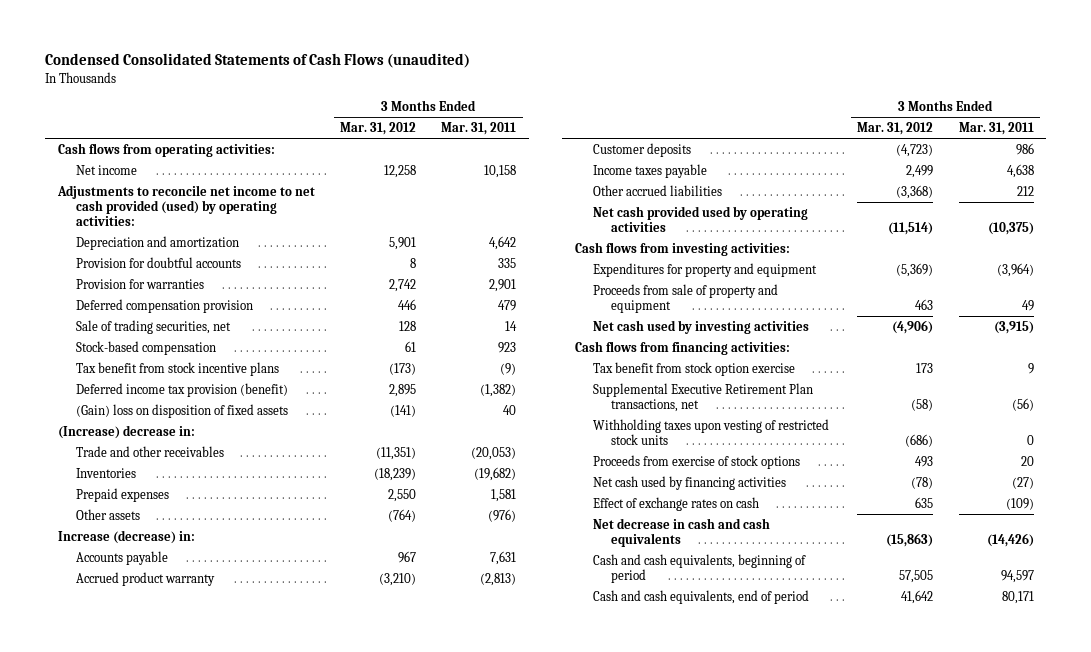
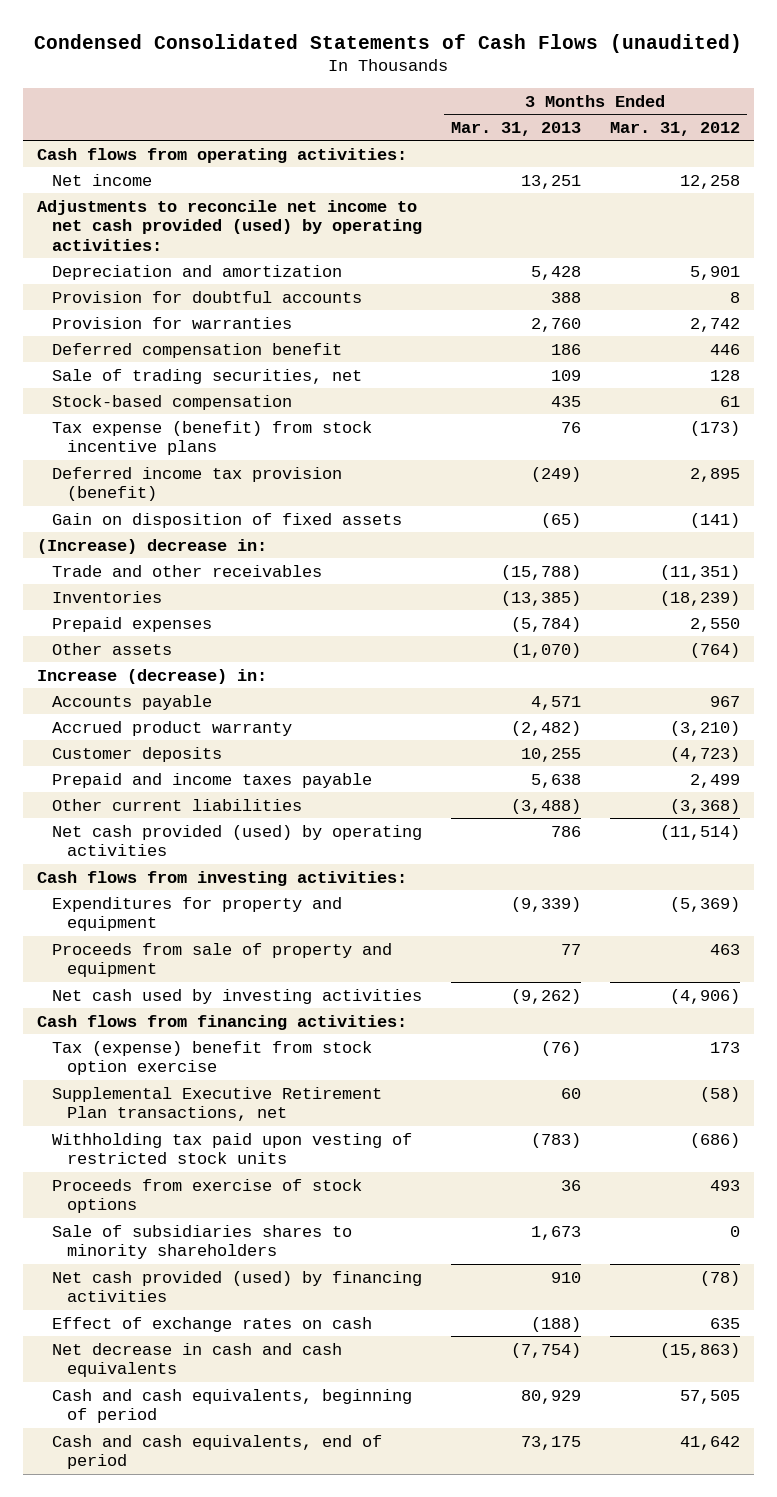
[441,122,517,136] Mar. 31, 2011 -> none
none -> [450,121,581,136] Mar. 31, 2013
[75,298,253,313] Deferred compensation provision -> [52,342,343,358] Deferred compensation benefit
[75,361,279,376] Tax benefit from stock incentive plans -> [52,420,373,456] Tax expense (benefit) from stock incentive plans
[75,403,288,418] (Gain) loss on disposition of fixed assets -> [52,512,403,528] Gain on disposition of fixed assets
[592,163,707,178] Income taxes payable -> [52,772,373,788] Prepaid and income taxes payable
[592,184,722,196] Other accrued liabilities -> [52,798,303,811] Other current liabilities
[592,205,808,233] Net cash provided used by operating activities -> [52,824,423,857] Net cash provided (used) by operating activities
[592,361,795,376] Tax benefit from stock option exercise -> [52,1040,373,1076] Tax (expense) benefit from stock option exercise
[592,418,829,446] Withholding taxes upon vesting of restricted stock units -> [52,1132,413,1165] Withholding tax paid upon vesting of restricted stock units
none -> [52,1224,353,1260] Sale of subsidiaries shares to minority shareholders
[592,475,786,490] Net cash used by financing activities -> [52,1270,423,1303] Net cash provided (used) by financing activities

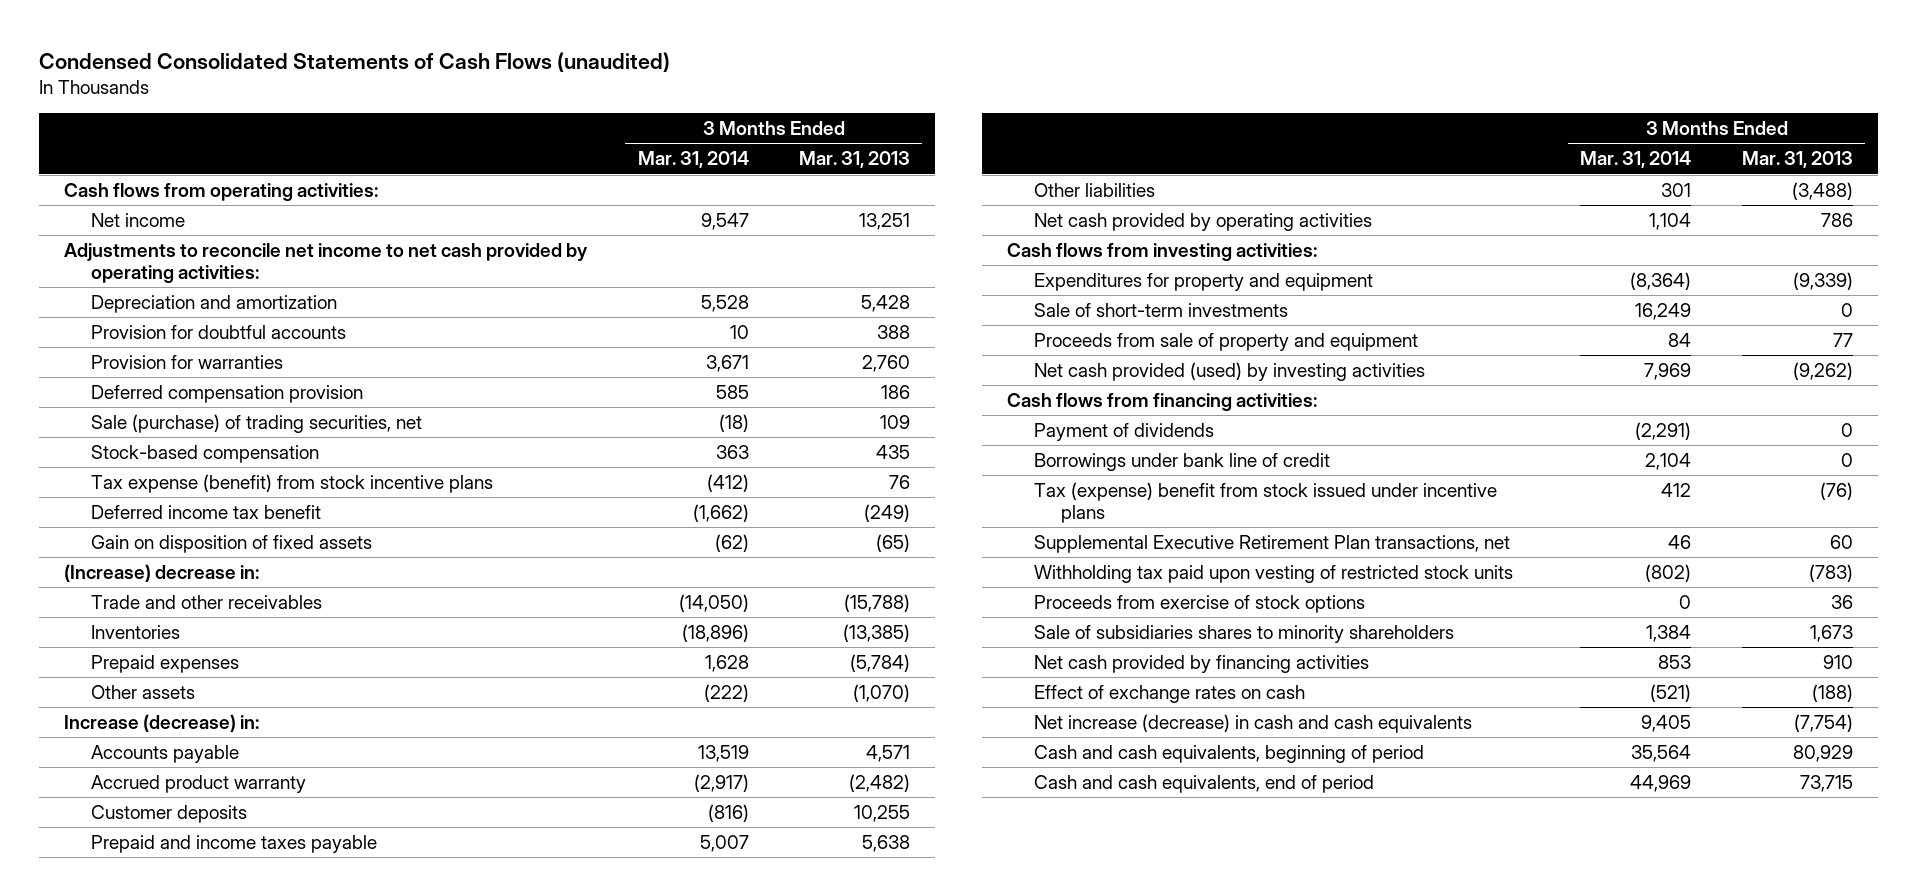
[609,121,740,136] Mar. 31, 2012 -> none
none -> [637,151,749,169] Mar. 31, 2014
[37,199,423,251] Adjustments to reconcile net income to net cash provided (used) by operating activities: -> [64,243,589,283] Adjustments to reconcile net income to net cash provided by operating activities:
[52,342,343,358] Deferred compensation benefit -> [91,385,364,404] Deferred compensation provision
[52,368,363,384] Sale of trading securities, net -> [91,414,423,434] Sale (purchase) of trading securities, net
[52,466,343,502] Deferred income tax provision (benefit) -> [91,505,322,520] Deferred income tax benefit
[52,798,303,811] Other current liabilities -> [1033,183,1155,198] Other liabilities
[52,824,423,857] Net cash provided (used) by operating activities -> [1033,213,1372,232] Net cash provided by operating activities
none -> [1033,303,1288,318] Sale of short-term investments
[52,988,423,1004] Net cash used by investing activities -> [1033,362,1425,382] Net cash provided (used) by investing activities
none -> [1033,423,1214,442] Payment of dividends
none -> [1033,453,1330,472] Borrowings under bank line of credit
[52,1040,373,1076] Tax (expense) benefit from stock option exercise -> [1033,482,1497,523] Tax (expense) benefit from stock issued under incentive plans
[52,1270,423,1303] Net cash provided (used) by financing activities -> [1033,655,1369,674] Net cash provided by financing activities
[52,1342,343,1378] Net decrease in cash and cash equivalents -> [1033,714,1472,734] Net increase (decrease) in cash and cash equivalents
[520,1435,581,1450] 73,175 -> [1799,775,1853,793] 73,715

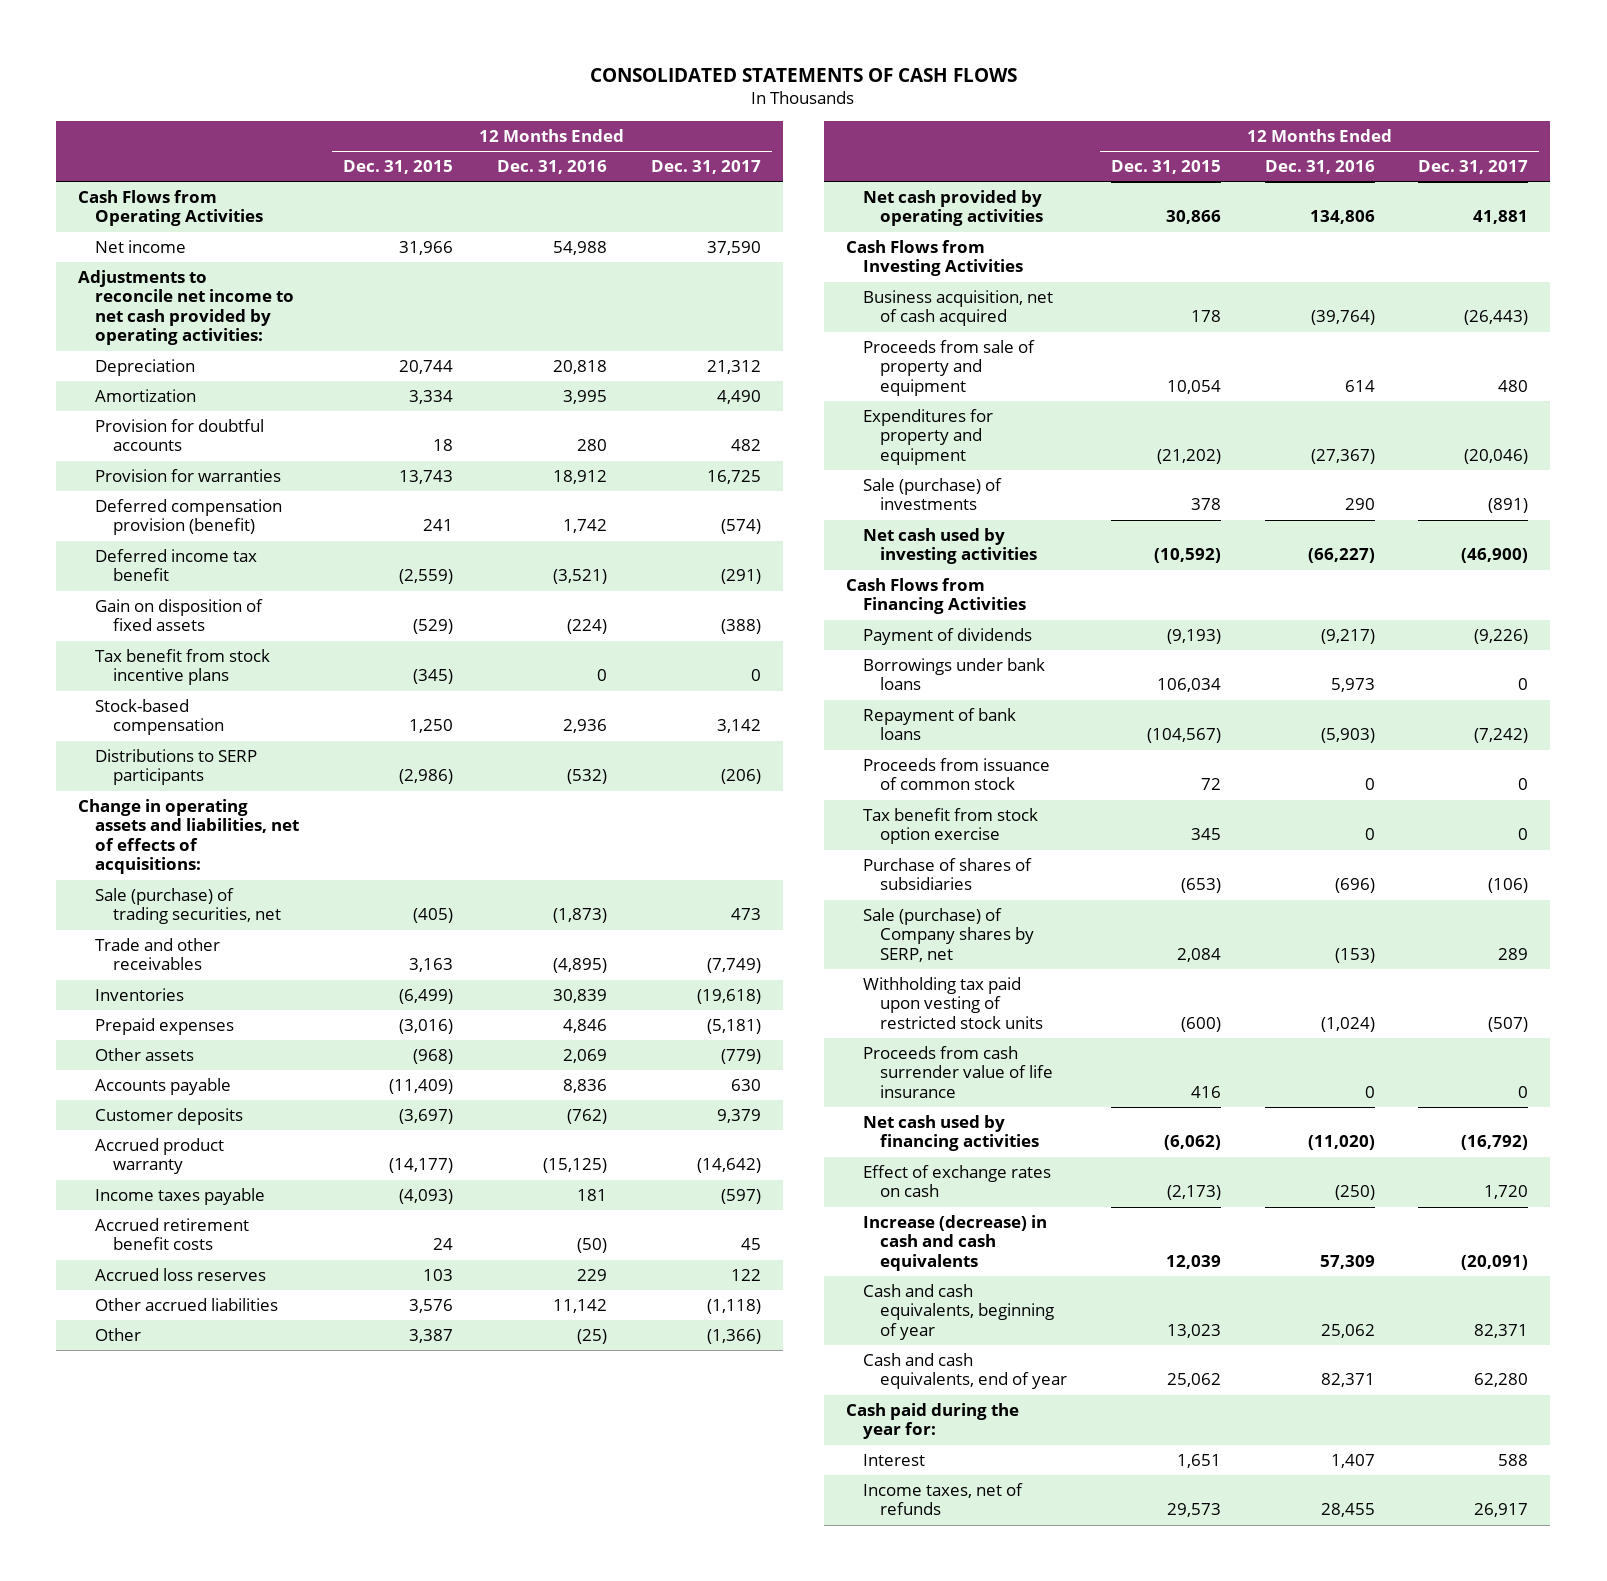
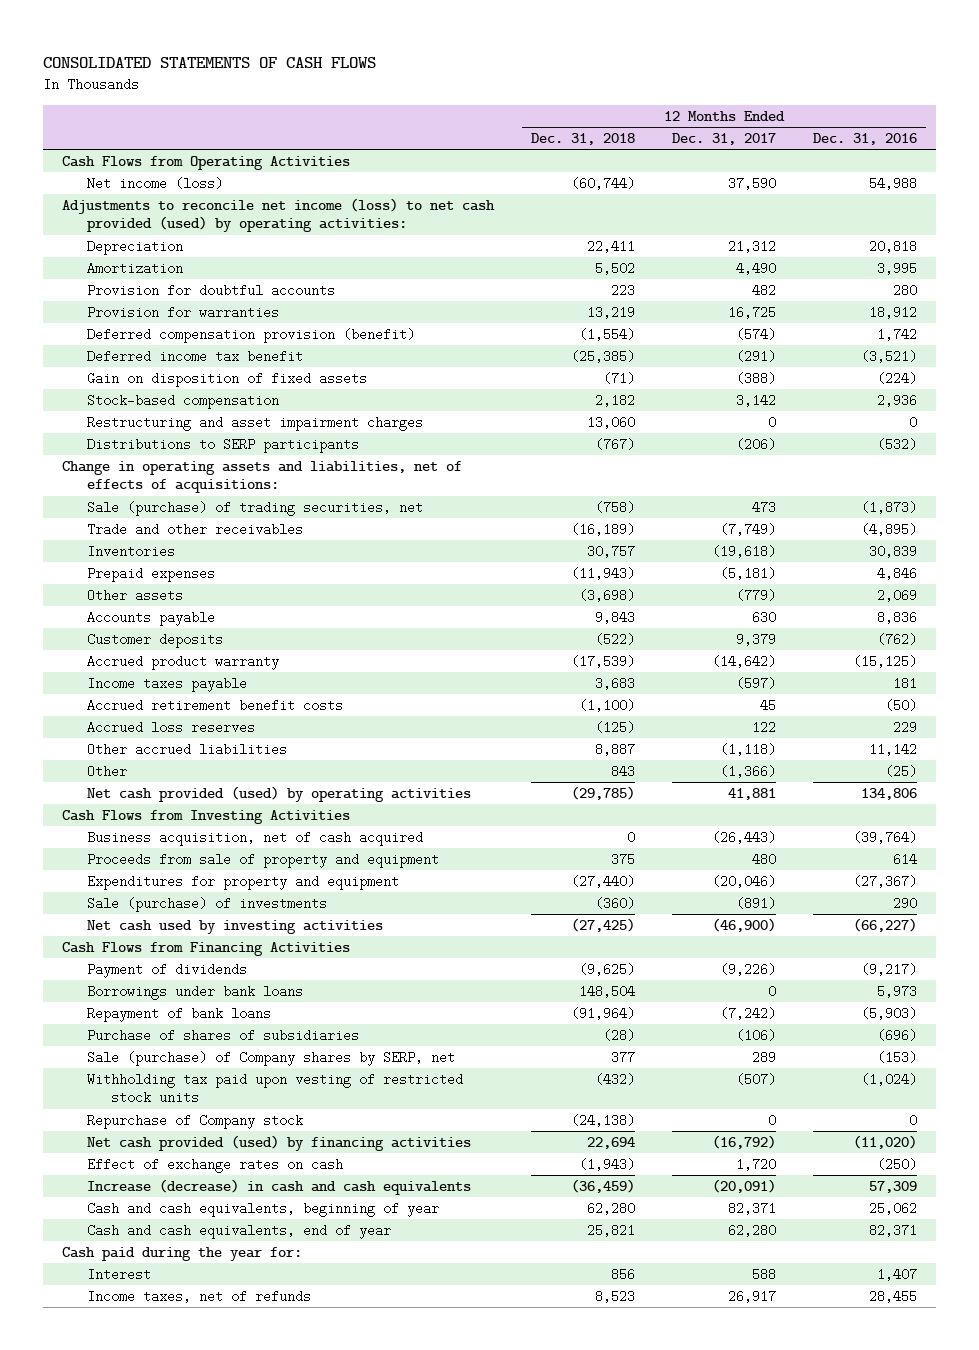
[343,159,454,174] Dec. 31, 2015 -> none
none -> [531,133,636,146] Dec. 31, 2018
[95,239,187,253] Net income -> [86,176,223,190] Net income (loss)
[78,269,295,346] Adjustments to reconcile net income to net cash provided by operating activities: -> [62,197,496,233] Adjustments to reconcile net income (loss) to net cash provided (used) by operating activities:
[95,648,271,686] Tax benefit from stock incentive plans -> none
none -> [86,415,423,431] Restructuring and asset impairment charges
[862,189,1044,227] Net cash provided by operating activities -> [86,785,471,802] Net cash provided (used) by operating activities
[862,757,1050,791] Proceeds from issuance of common stock -> none
[862,807,1038,845] Tax benefit from stock option exercise -> none
[862,1045,1054,1098] Proceeds from cash surrender value of life insurance -> none
none -> [86,1113,303,1129] Repurchase of Company stock
[862,1114,1040,1152] Net cash used by financing activities -> [86,1134,471,1151] Net cash provided (used) by financing activities

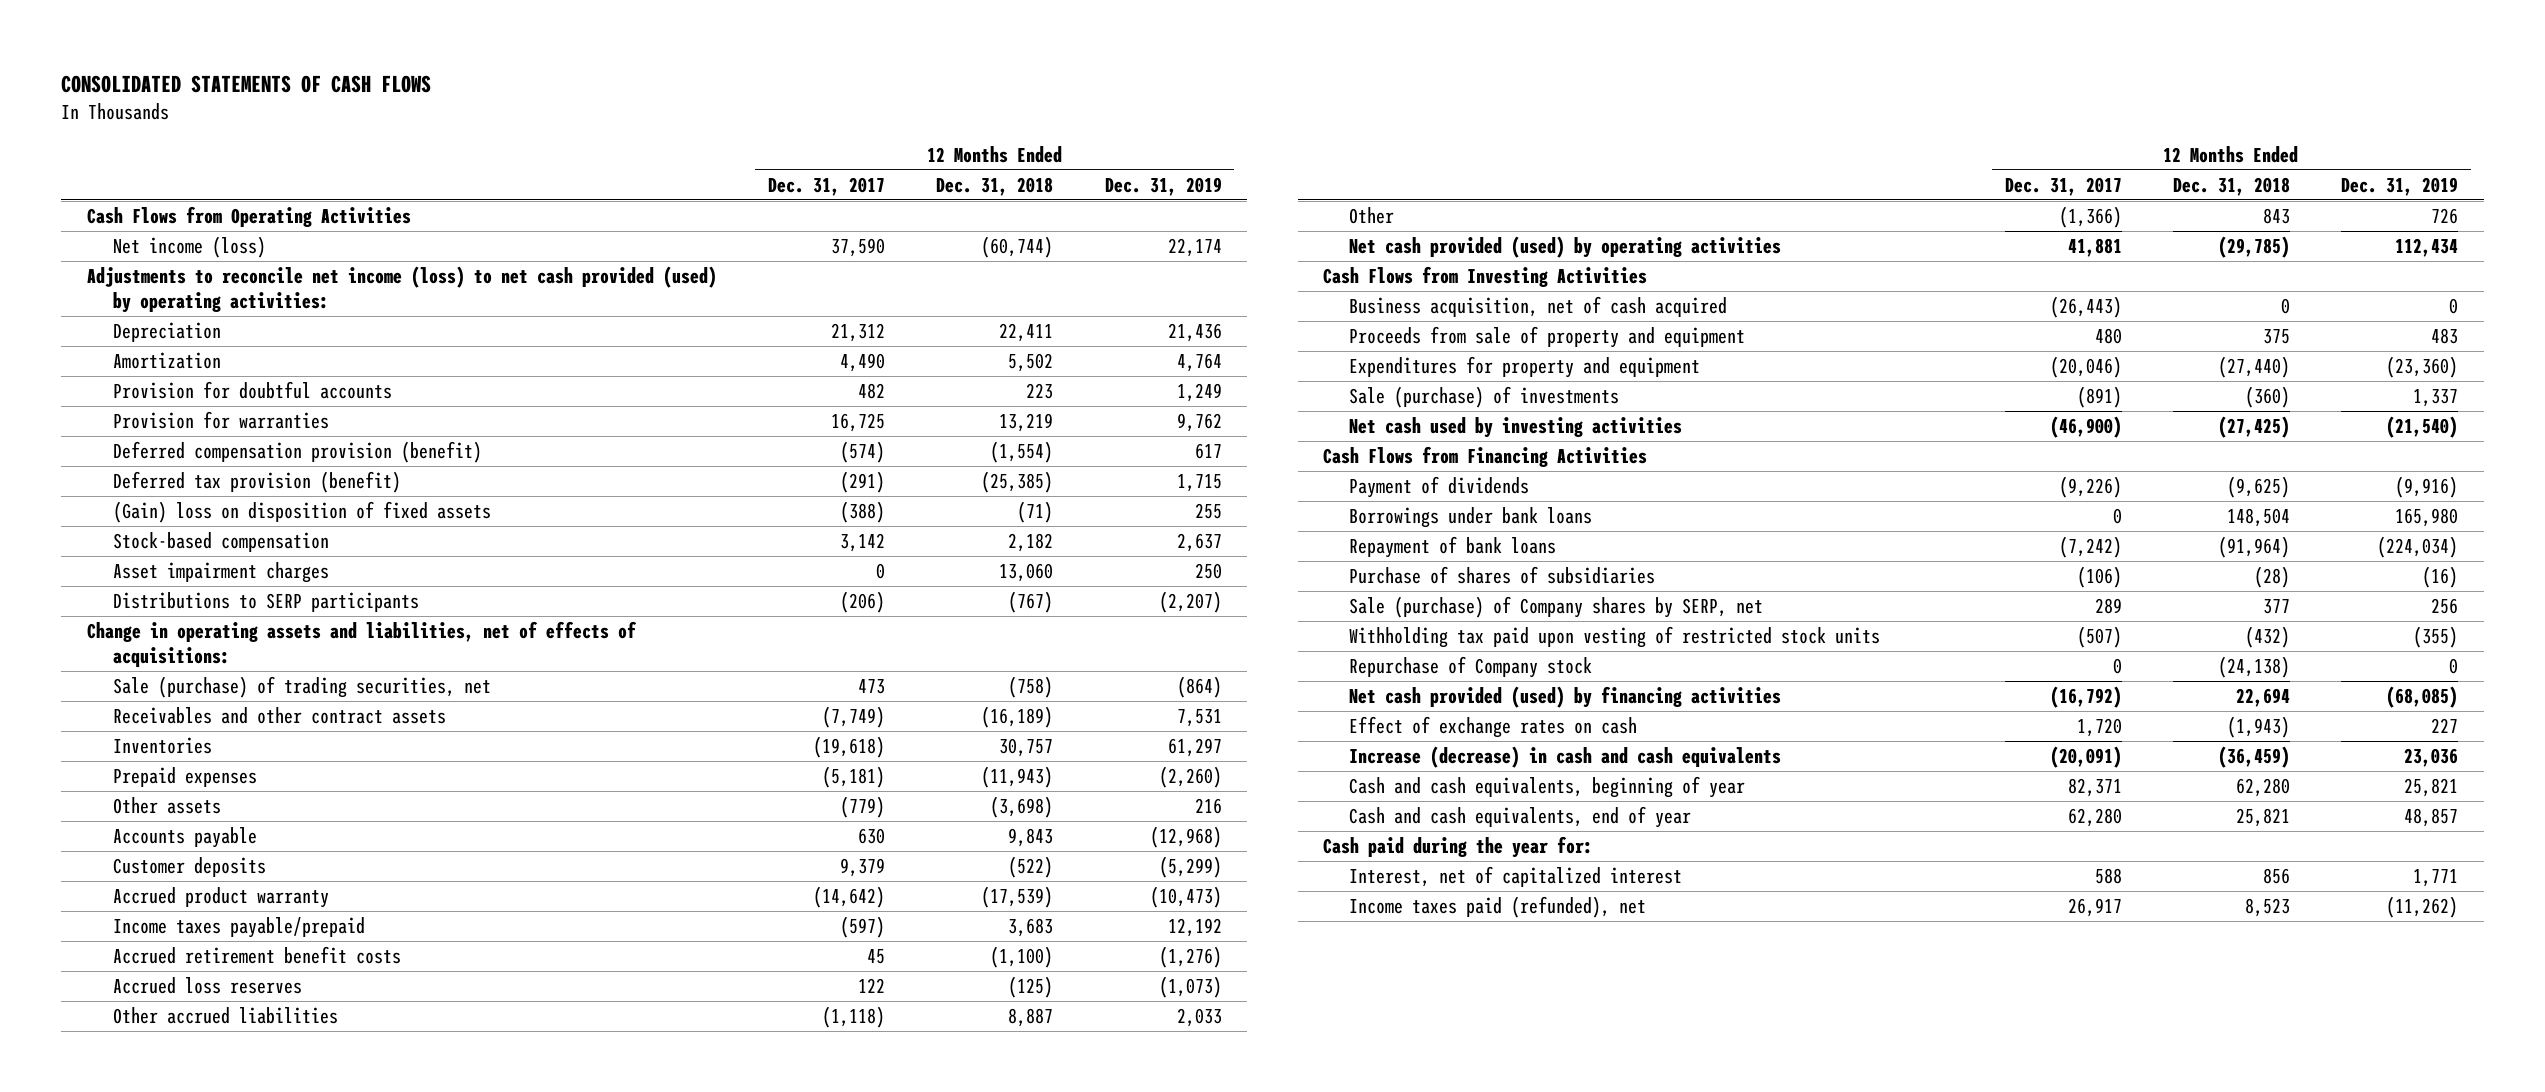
[813,133,918,146] Dec. 31, 2016 -> none
none -> [1104,176,1222,196] Dec. 31, 2019
[86,349,303,363] Deferred income tax benefit -> [112,471,401,494] Deferred tax provision (benefit)
[86,371,367,387] Gain on disposition of fixed assets -> [112,501,491,524] (Gain) loss on disposition of fixed assets
[86,415,423,431] Restructuring and asset impairment charges -> [112,562,329,584] Asset impairment charges
[86,522,303,536] Trade and other receivables -> [112,707,446,725] Receivables and other contract assets
[86,676,247,692] Income taxes payable -> [112,917,365,939] Income taxes payable/prepaid
[86,1267,151,1281] Interest -> [1349,866,1683,888] Interest, net of capitalized interest
[86,1289,311,1303] Income taxes, net of refunds -> [1349,896,1647,919] Income taxes paid (refunded), net

